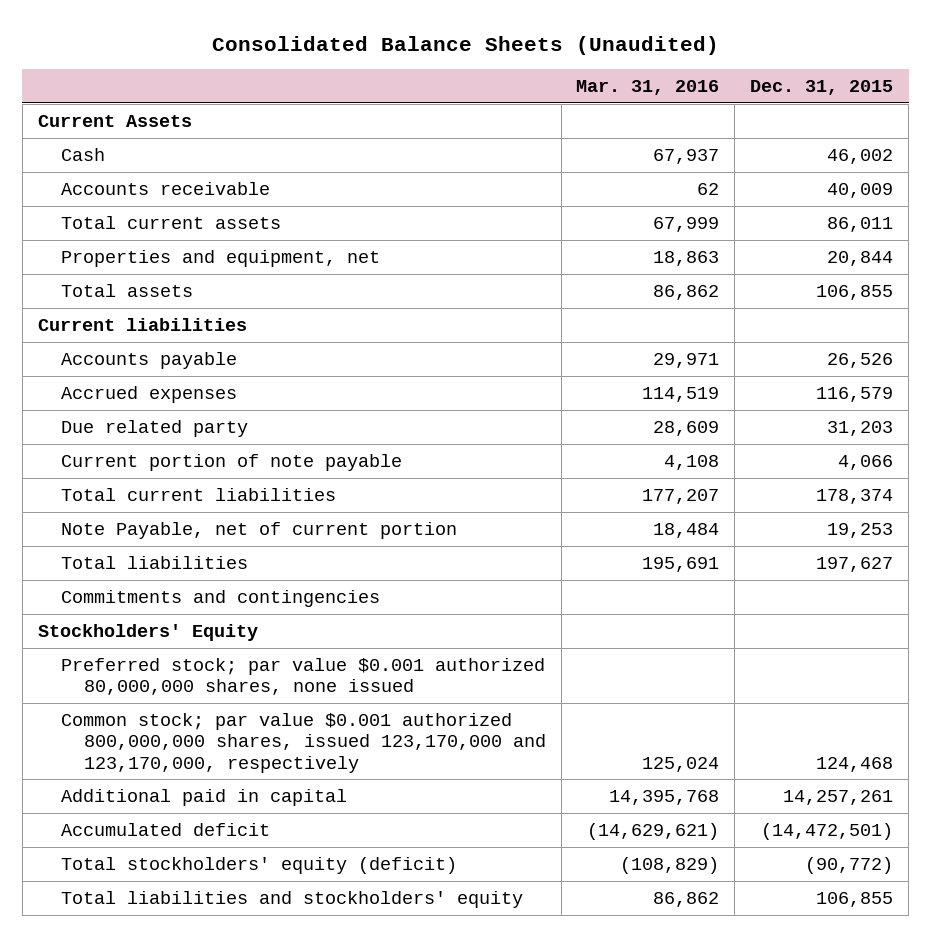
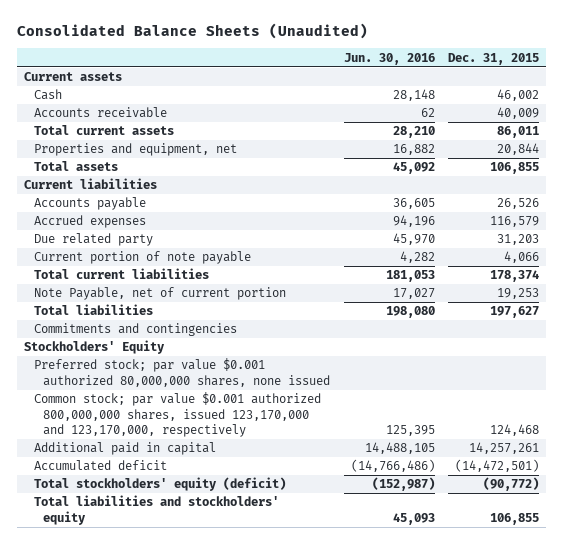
[576,80,720,96] Mar. 31, 2016 -> none
none -> [343,52,435,65] Jun. 30, 2016
[37,114,192,127] Current Assets -> [24,72,123,82] Current assets

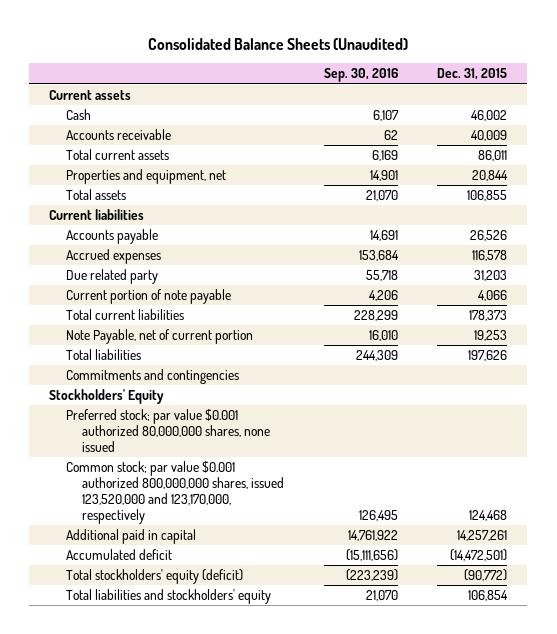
[343,52,435,65] Jun. 30, 2016 -> none
none -> [323,68,398,83] Sep. 30, 2016
[489,216,539,228] 116,579 -> [472,250,508,262] 116,578
[489,270,539,283] 178,374 -> [469,310,508,322] 178,373
[489,306,539,319] 197,627 -> [468,350,508,362] 197,626
[33,392,321,437] Common stock; par value $0.001 authorized 800,000,000 shares, issued 123,170,000 and 123,170,000, respectively -> [65,461,284,524] Common stock; par value $0.001 authorized 800,000,000 shares, issued 123,520,000 and 123,170,000, respectively
[489,512,539,525] 106,855 -> [468,590,509,602] 106,854

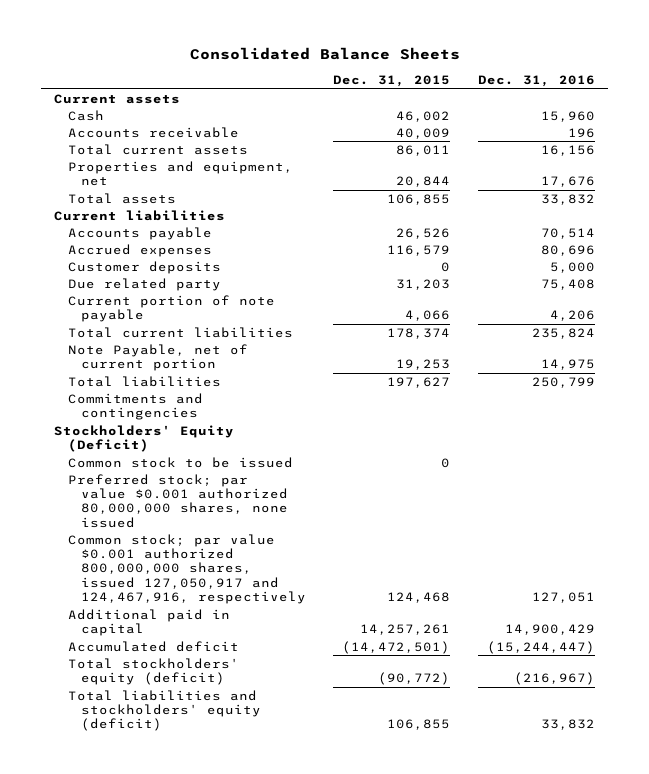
[148,37,409,50] Consolidated Balance Sheets (Unaudited) -> [189,47,460,61] Consolidated Balance Sheets
[323,68,398,83] Sep. 30, 2016 -> none
none -> [477,75,595,88] Dec. 31, 2016
[472,250,508,262] 116,578 -> [387,244,451,256] 116,579
none -> [67,260,221,274] Customer deposits
[469,310,508,322] 178,373 -> [387,327,451,339] 178,374
[468,350,508,362] 197,626 -> [387,376,451,388] 197,627
[49,389,165,405] Stockholders' Equity -> [54,424,235,453] Stockholders' Equity (Deficit)
none -> [67,456,293,468] Common stock to be issued
[65,461,284,524] Common stock; par value $0.001 authorized 800,000,000 shares, issued 123,520,000 and 123,170,000, respectively -> [67,533,307,605] Common stock; par value $0.001 authorized 800,000,000 shares, issued 127,050,917 and 124,467,916, respectively
[65,589,271,605] Total liabilities and stockholders' equity -> [67,689,262,732] Total liabilities and stockholders' equity (deficit)
[468,590,509,602] 106,854 -> [387,719,451,731] 106,855

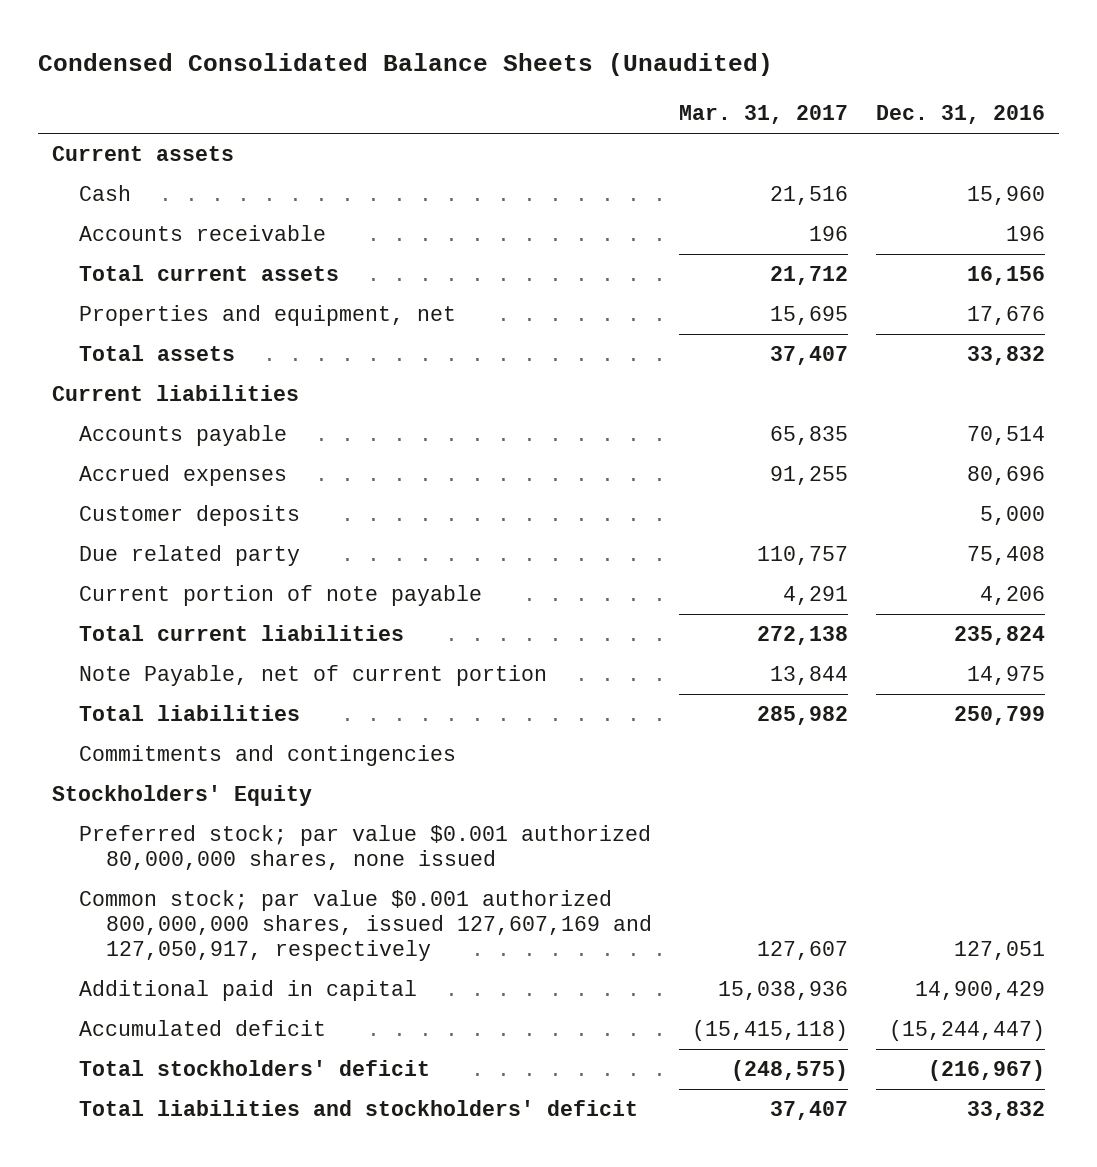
[189,47,460,61] Consolidated Balance Sheets -> [38,53,774,77] Condensed Consolidated Balance Sheets (Unaudited)
[333,75,451,88] Dec. 31, 2015 -> none
none -> [679,104,849,124] Mar. 31, 2017
[67,456,293,468] Common stock to be issued -> none
[54,424,235,453] Stockholders' Equity (Deficit) -> [52,785,313,807] Stockholders' Equity
[67,533,307,605] Common stock; par value $0.001 authorized 800,000,000 shares, issued 127,050,917 and 124,467,916, respectively -> [78,890,652,962] Common stock; par value $0.001 authorized 800,000,000 shares, issued 127,607,169 and 127,050,917, respectively
[67,657,239,686] Total stockholders' equity (deficit) -> [78,1060,430,1077] Total stockholders' deficit
[67,689,262,732] Total liabilities and stockholders' equity (deficit) -> [78,1100,638,1117] Total liabilities and stockholders' deficit

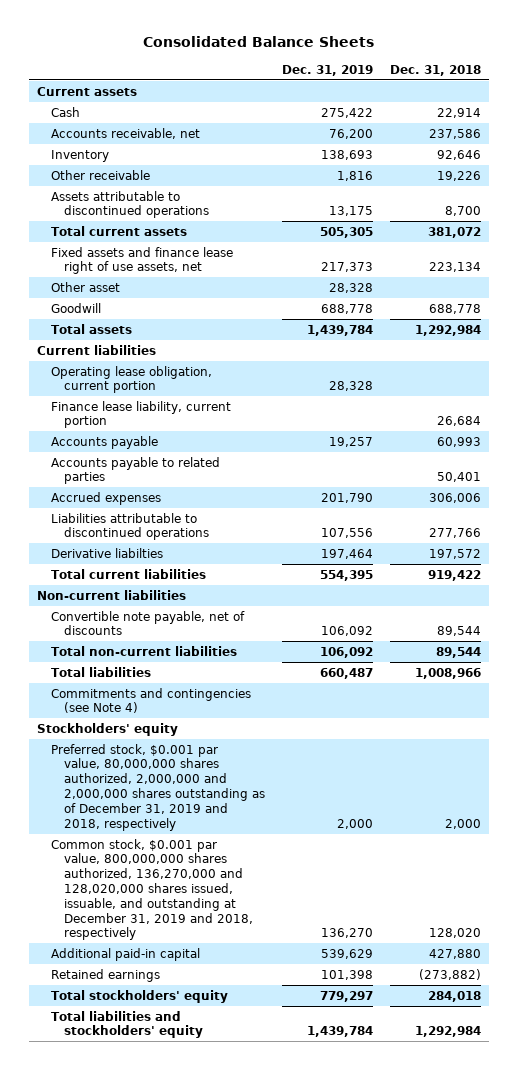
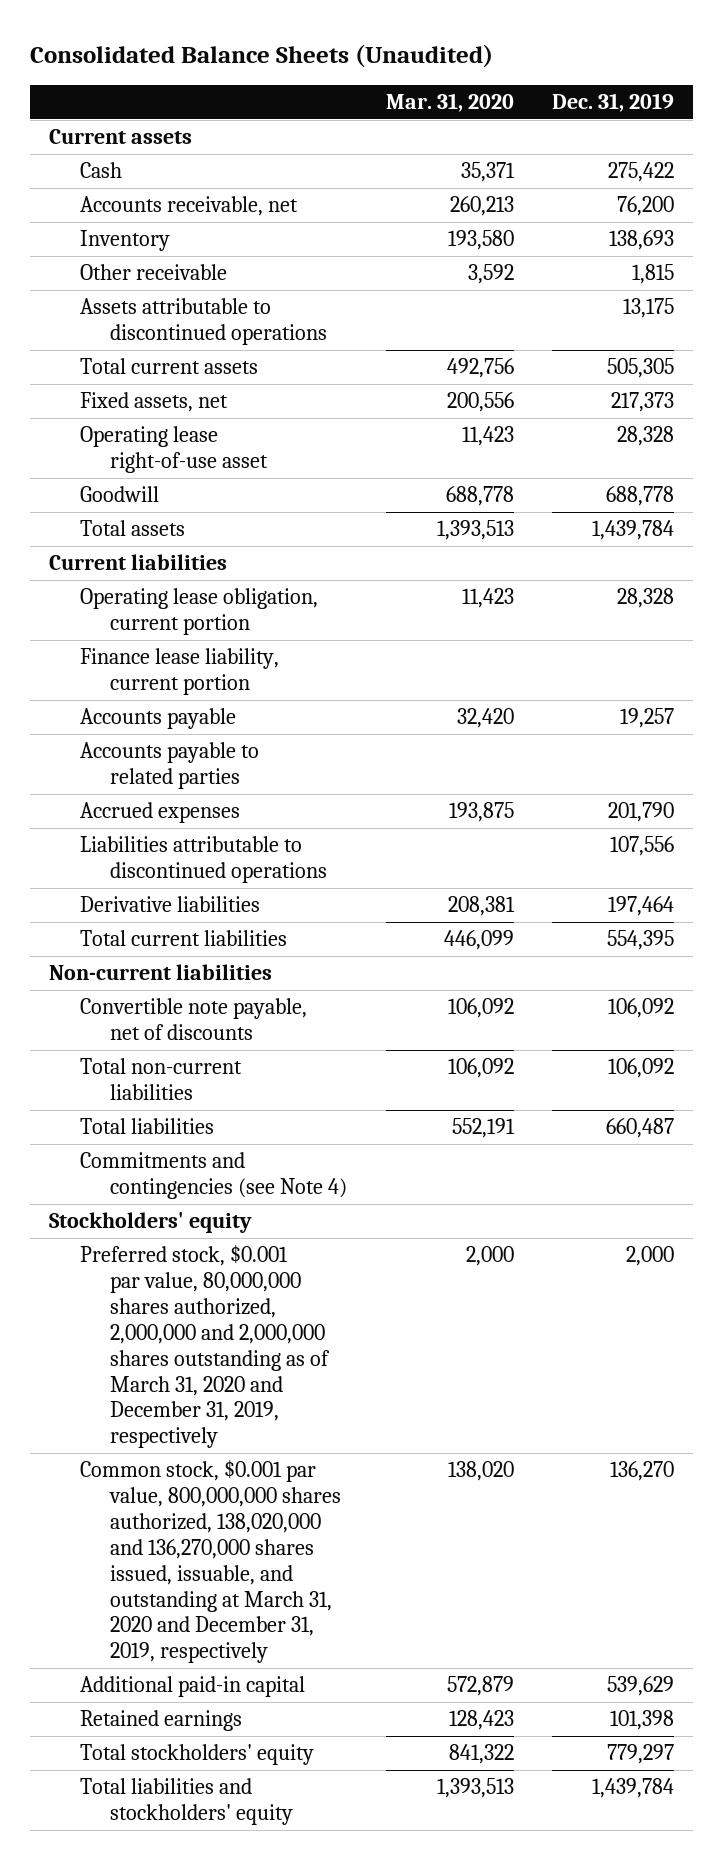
[143,36,375,48] Consolidated Balance Sheets -> [30,44,494,69] Consolidated Balance Sheets (Unaudited)
[389,64,481,76] Dec. 31, 2018 -> none
none -> [385,92,514,112] Mar. 31, 2020
[337,170,374,181] 1,816 -> [631,264,674,285] 1,815
[50,246,233,275] Fixed assets and finance lease right of use assets, net -> [79,392,228,413] Fixed assets, net
[50,281,120,292] Other asset -> [79,426,269,474] Operating lease right-of-use asset
[50,547,163,558] Derivative liabilties -> [79,896,260,913] Derivative liabilities
[50,743,266,831] Preferred stock, $0.001 par value, 80,000,000 shares authorized, 2,000,000 and 2,000,000 shares outstanding as of December 31, 2019 and 2018, respectively -> [79,1245,331,1449] Preferred stock, $0.001 par value, 80,000,000 shares authorized, 2,000,000 and 2,000,000 shares outstanding as of March 31, 2020 and December 31, 2019, respectively
[50,838,254,941] Common stock, $0.001 par value, 800,000,000 shares authorized, 136,270,000 and 128,020,000 shares issued, issuable, and outstanding at December 31, 2019 and 2018, respectively -> [79,1460,342,1664] Common stock, $0.001 par value, 800,000,000 shares authorized, 138,020,000 and 136,270,000 shares issued, issuable, and outstanding at March 31, 2020 and December 31, 2019, respectively

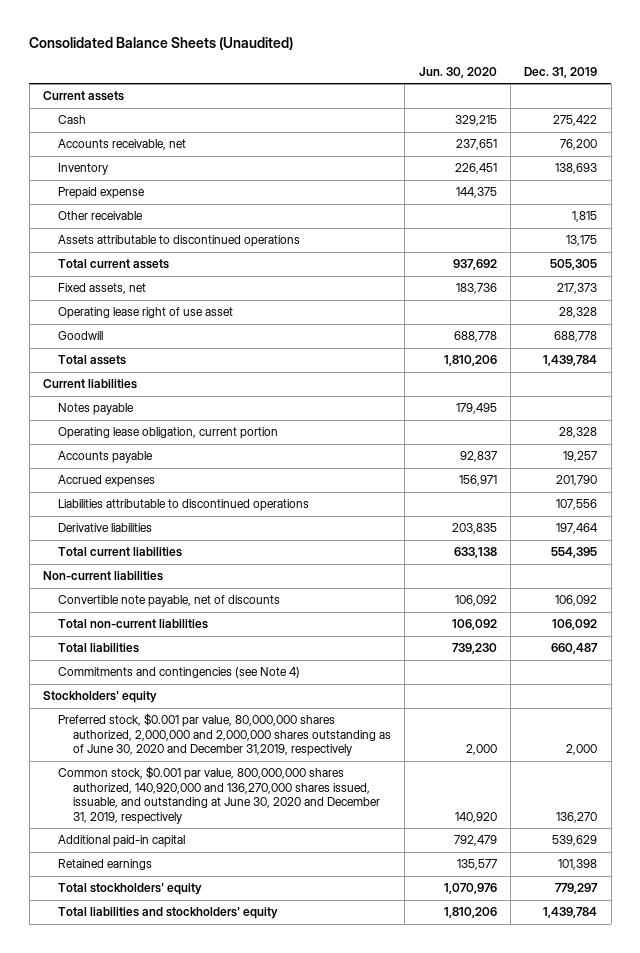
[385,92,514,112] Mar. 31, 2020 -> none
none -> [418,66,497,78] Jun. 30, 2020
none -> [57,187,145,200] Prepaid expense
[79,426,269,474] Operating lease right-of-use asset -> [57,307,233,320] Operating lease right of use asset
none -> [57,403,134,416] Notes payable
[79,648,279,696] Finance lease liability, current portion -> none
[79,742,259,790] Accounts payable to related parties -> none
[79,1245,331,1449] Preferred stock, $0.001 par value, 80,000,000 shares authorized, 2,000,000 and 2,000,000 shares outstanding as of March 31, 2020 and December 31, 2019, respectively -> [57,713,391,757] Preferred stock, $0.001 par value, 80,000,000 shares authorized, 2,000,000 and 2,000,000 shares outstanding as of June 30, 2020 and December 31,2019, respectively
[79,1460,342,1664] Common stock, $0.001 par value, 800,000,000 shares authorized, 138,020,000 and 136,270,000 shares issued, issuable, and outstanding at March 31, 2020 and December 31, 2019, respectively -> [57,766,380,824] Common stock, $0.001 par value, 800,000,000 shares authorized, 140,920,000 and 136,270,000 shares issued, issuable, and outstanding at June 30, 2020 and December 31, 2019, respectively

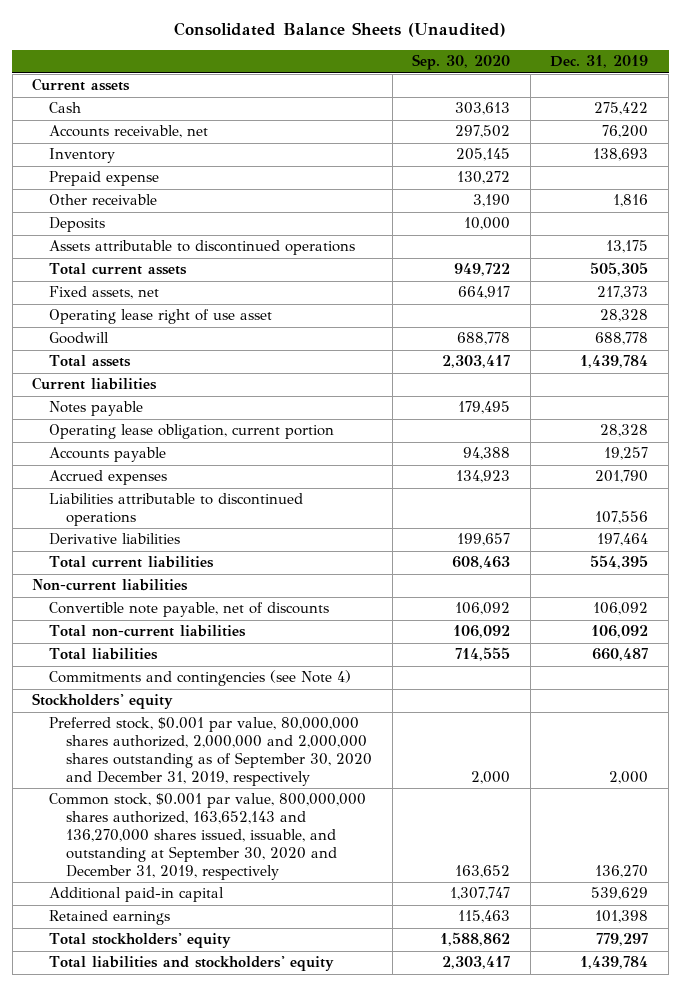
[418,66,497,78] Jun. 30, 2020 -> none
none -> [412,54,511,71] Sep. 30, 2020
[572,211,598,223] 1,815 -> [613,194,649,208] 1,816
none -> [49,217,106,233] Deposits
[57,713,391,757] Preferred stock, $0.001 par value, 80,000,000 shares authorized, 2,000,000 and 2,000,000 shares outstanding as of June 30, 2020 and December 31,2019, respectively -> [49,717,372,786] Preferred stock, $0.001 par value, 80,000,000 shares authorized, 2,000,000 and 2,000,000 shares outstanding as of September 30, 2020 and December 31, 2019, respectively
[57,766,380,824] Common stock, $0.001 par value, 800,000,000 shares authorized, 140,920,000 and 136,270,000 shares issued, issuable, and outstanding at June 30, 2020 and December 31, 2019, respectively -> [49,793,367,880] Common stock, $0.001 par value, 800,000,000 shares authorized, 163,652,143 and 136,270,000 shares issued, issuable, and outstanding at September 30, 2020 and December 31, 2019, respectively

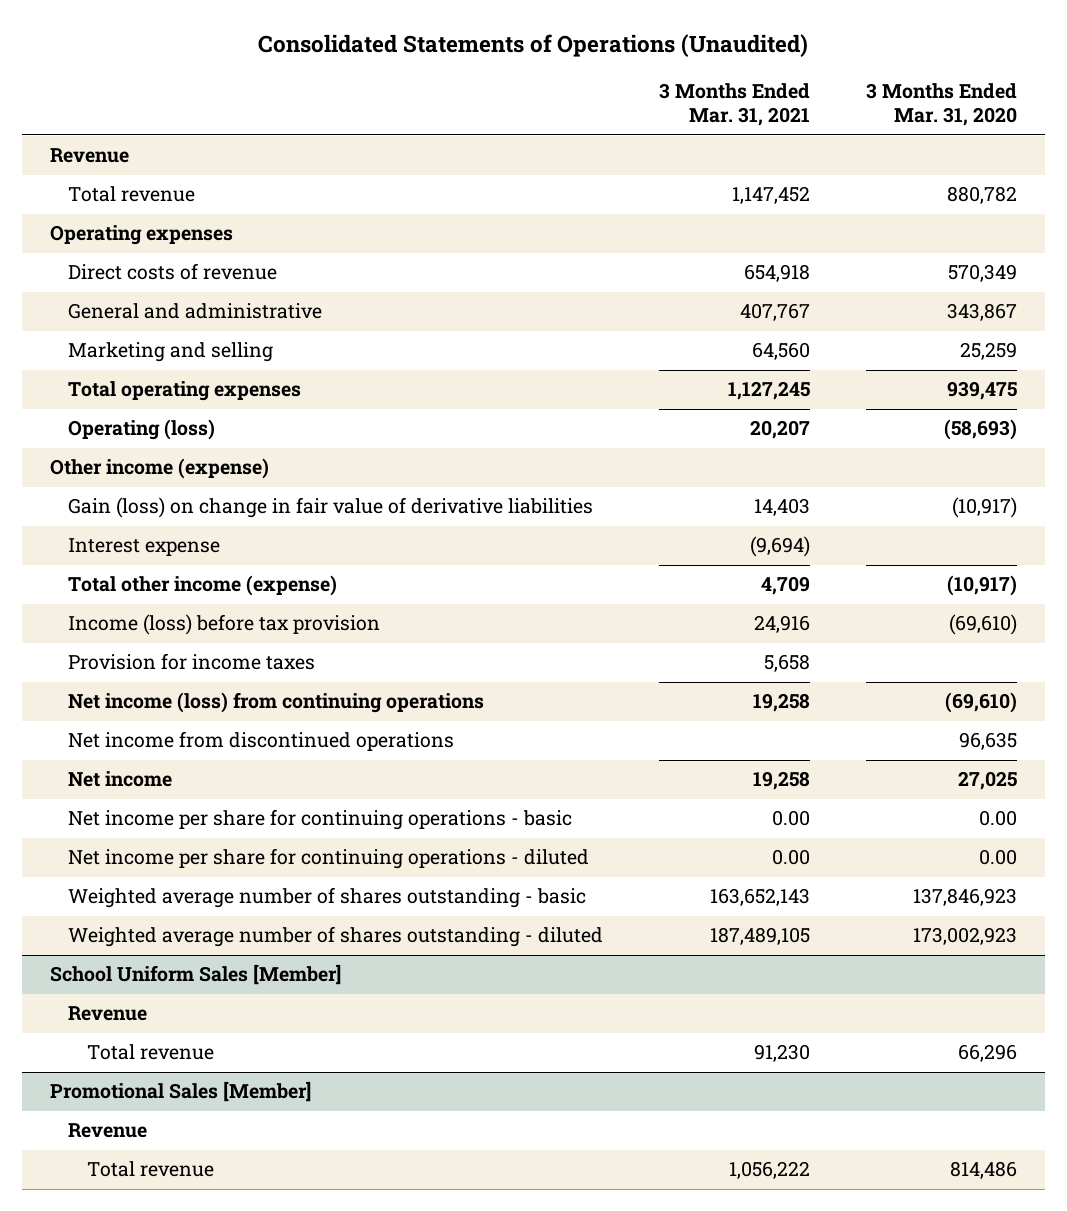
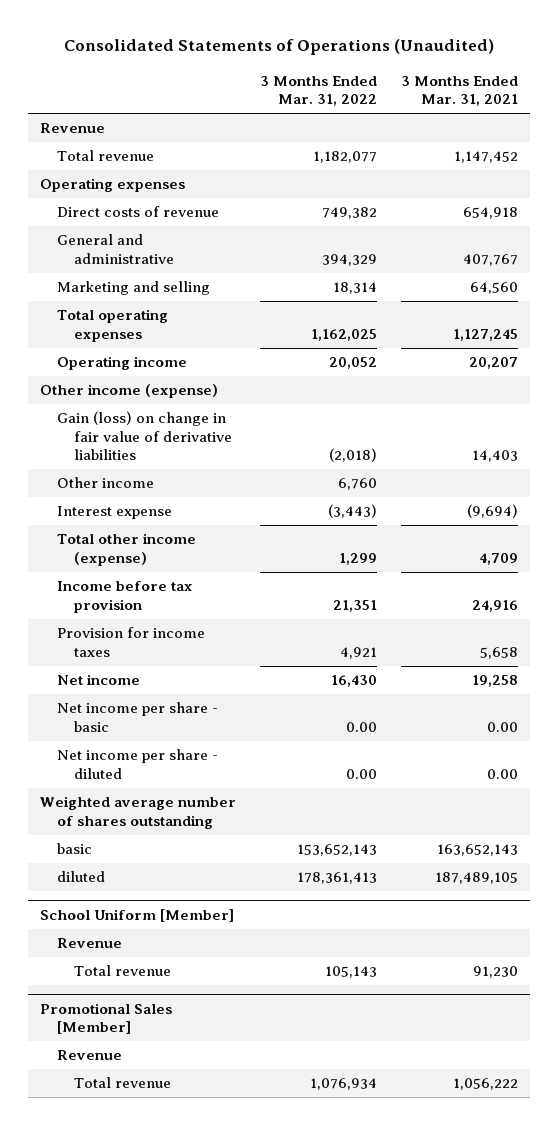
[866,82,1018,127] 3 Months Ended Mar. 31, 2020 -> none
none -> [259,75,377,107] 3 Months Ended Mar. 31, 2022
[68,419,216,441] Operating (loss) -> [57,356,188,371] Operating income
none -> [57,477,155,489] Other income
[68,614,381,636] Income (loss) before tax provision -> [57,581,194,613] Income before tax provision
[68,692,485,714] Net income (loss) from continuing operations -> none
[68,731,455,752] Net income from discontinued operations -> none
[68,809,573,831] Net income per share for continuing operations - basic -> [57,702,219,732] Net income per share - basic
[68,848,590,870] Net income per share for continuing operations - diluted -> [57,749,219,779] Net income per share - diluted
none -> [40,796,237,829] Weighted average number of shares outstanding
[68,887,587,909] Weighted average number of shares outstanding - basic -> [57,843,93,855] basic
[68,926,604,948] Weighted average number of shares outstanding - diluted -> [57,871,106,883] diluted
[49,964,341,986] School Uniform Sales [Member] -> [40,908,235,922] School Uniform [Member]

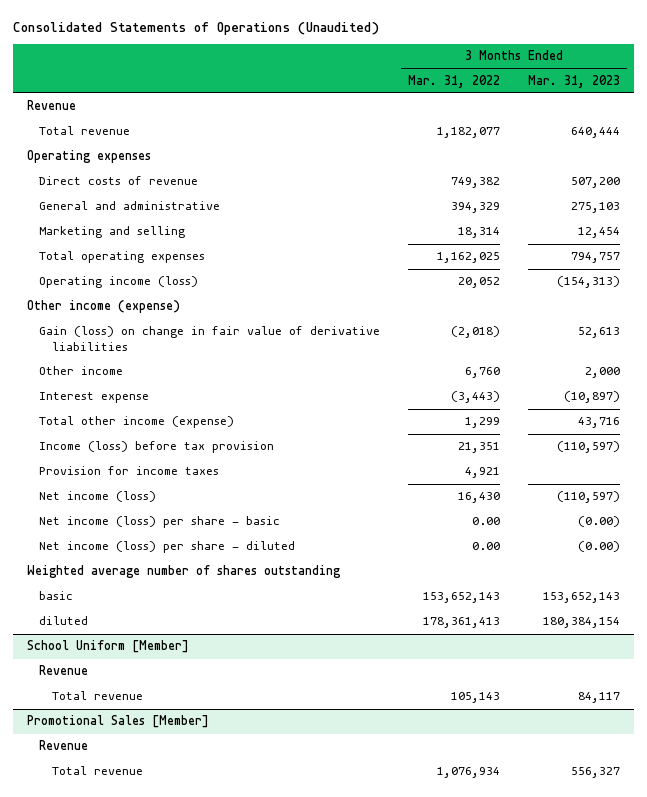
[400,75,518,107] 3 Months Ended Mar. 31, 2021 -> none
none -> [528,74,621,88] Mar. 31, 2023
[57,356,188,371] Operating income -> [39,276,199,289] Operating income (loss)
[57,581,194,613] Income before tax provision -> [39,441,275,454] Income (loss) before tax provision
[57,674,141,686] Net income -> [39,491,157,503] Net income (loss)
[57,702,219,732] Net income per share - basic -> [39,516,281,529] Net income (loss) per share - basic
[57,749,219,779] Net income per share - diluted -> [39,541,296,554] Net income (loss) per share - diluted

